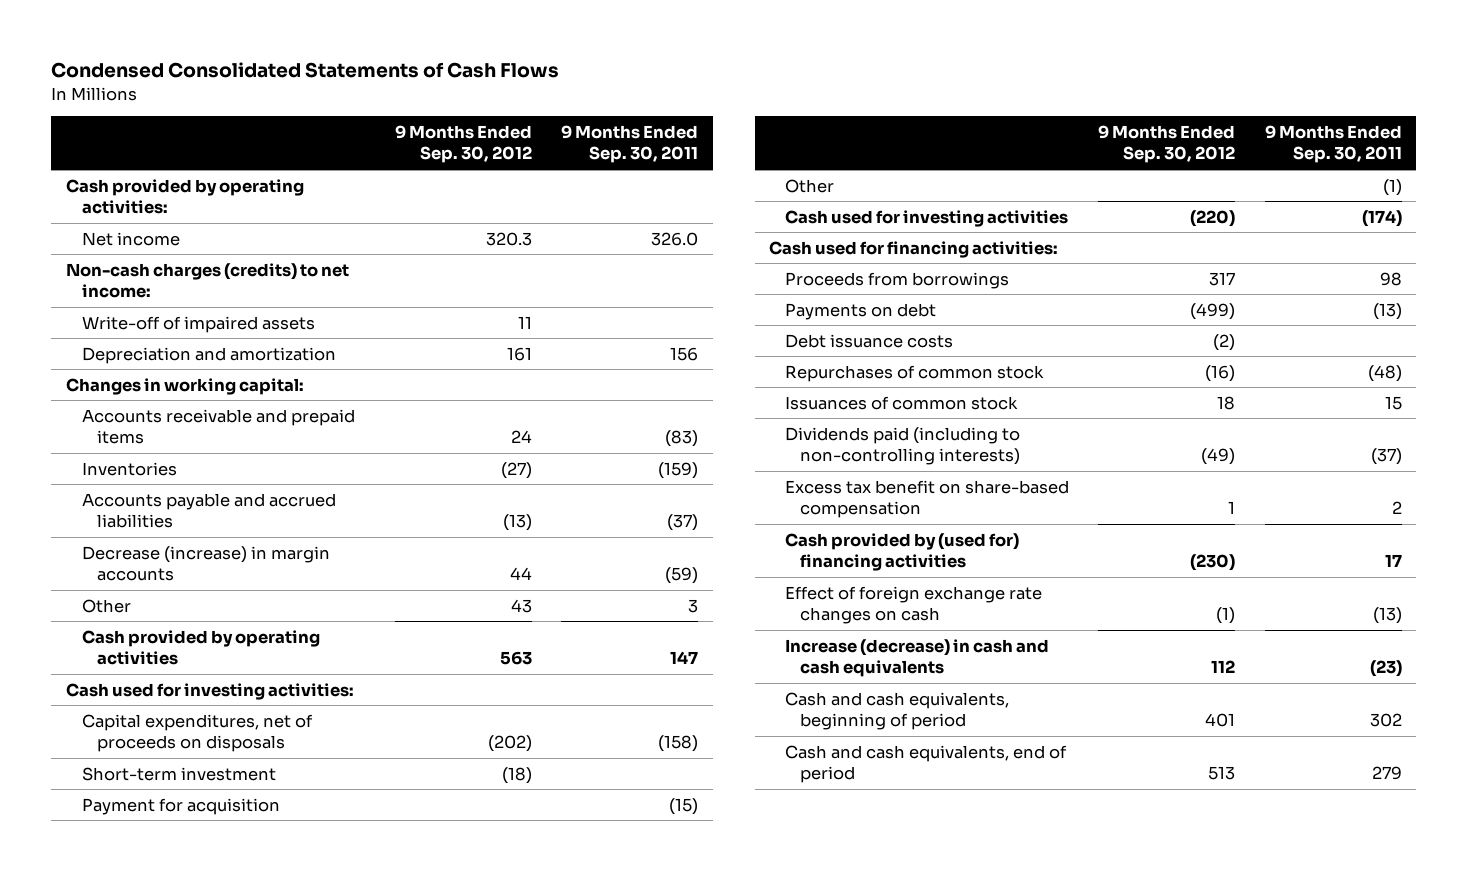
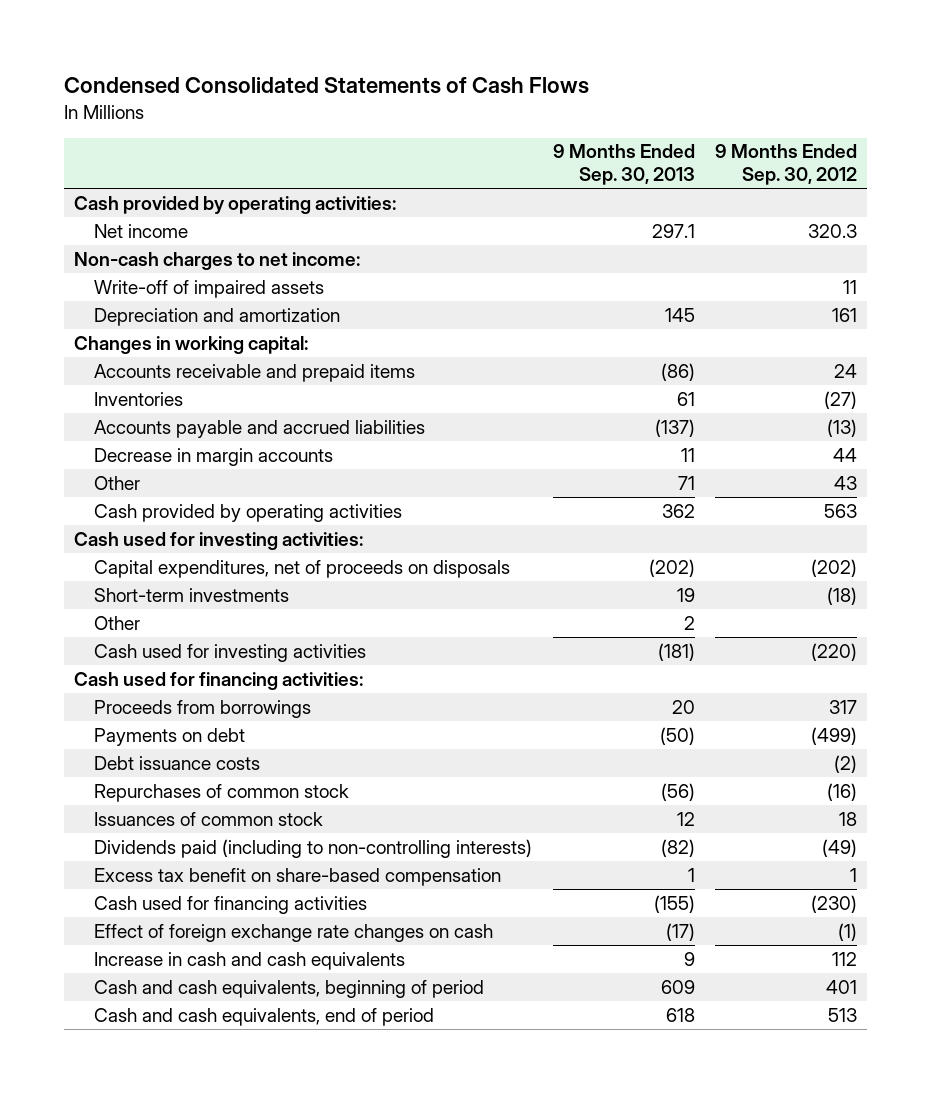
[561,124,699,164] 9 Months Ended Sep. 30, 2011 -> none
none -> [552,144,695,186] 9 Months Ended Sep. 30, 2013
[66,262,350,299] Non-cash charges (credits) to net income: -> [73,251,360,270] Non-cash charges to net income:
[81,545,330,582] Decrease (increase) in margin accounts -> [94,447,334,466] Decrease in margin accounts
[81,797,280,815] Payment for acquisition -> none
[81,766,276,781] Short-term investment -> [94,587,290,602] Short-term investments
[784,532,1019,572] Cash provided by (used for) financing activities -> [94,895,368,914] Cash used for financing activities
[784,638,1049,678] Increase (decrease) in cash and cash equivalents -> [94,951,406,970] Increase in cash and cash equivalents

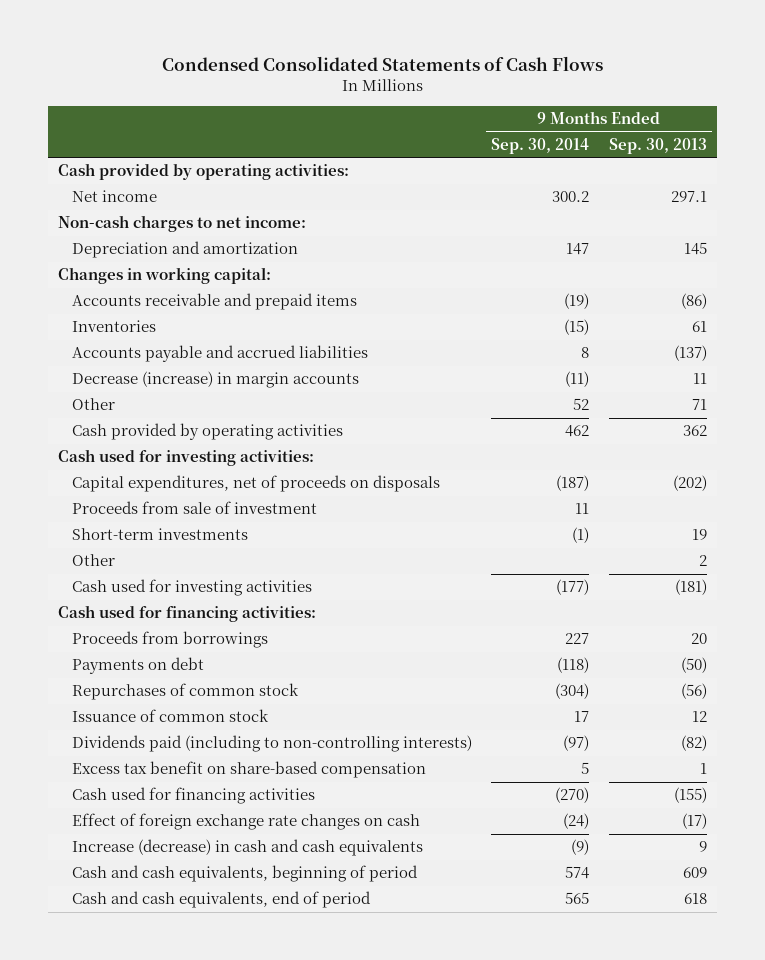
[714,144,857,186] 9 Months Ended Sep. 30, 2012 -> none
none -> [491,137,590,154] Sep. 30, 2014
[94,279,325,298] Write-off of impaired assets -> none
[94,447,334,466] Decrease in margin accounts -> [71,371,359,389] Decrease (increase) in margin accounts
none -> [71,501,317,515] Proceeds from sale of investment
[94,755,261,770] Debt issuance costs -> none
[94,811,324,826] Issuances of common stock -> [71,709,269,723] Issuance of common stock
[94,951,406,970] Increase in cash and cash equivalents -> [71,839,423,857] Increase (decrease) in cash and cash equivalents

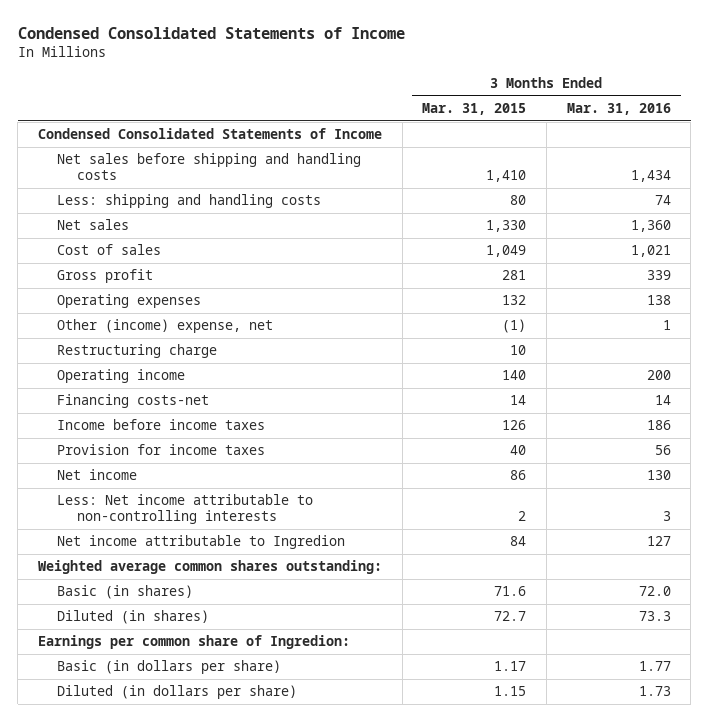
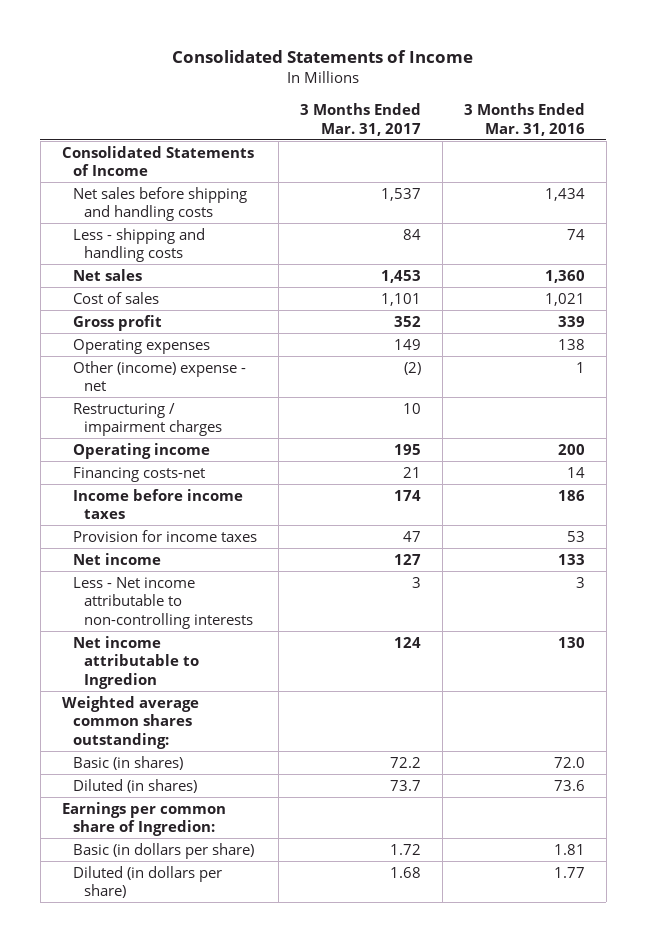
[17,26,405,39] Condensed Consolidated Statements of Income -> [172,50,474,64] Consolidated Statements of Income
[422,103,527,116] Mar. 31, 2015 -> none
none -> [299,102,421,136] 3 Months Ended Mar. 31, 2017
[37,128,382,140] Condensed Consolidated Statements of Income -> [61,145,254,177] Consolidated Statements of Income
[57,194,322,209] Less: shipping and handling costs -> [72,227,205,263] Less - shipping and handling costs
[57,344,218,359] Restructuring charge -> none
[57,319,274,334] Other (income) expense, net -> [72,360,246,392] Other (income) expense - net
none -> [72,402,223,437] Restructuring / impairment charges
[654,445,671,456] 56 -> [566,530,585,542] 53
[646,470,671,481] 130 -> [557,553,585,565] 133
[57,494,314,525] Less: Net income attributable to non-controlling interests -> [72,576,254,629] Less - Net income attributable to non-controlling interests
[646,536,671,547] 127 -> [557,636,585,648] 130
[638,611,671,622] 73.3 -> [553,779,585,791] 73.6
[638,661,671,672] 1.77 -> [553,843,585,855] 1.81
[638,686,671,697] 1.73 -> [553,866,585,878] 1.77

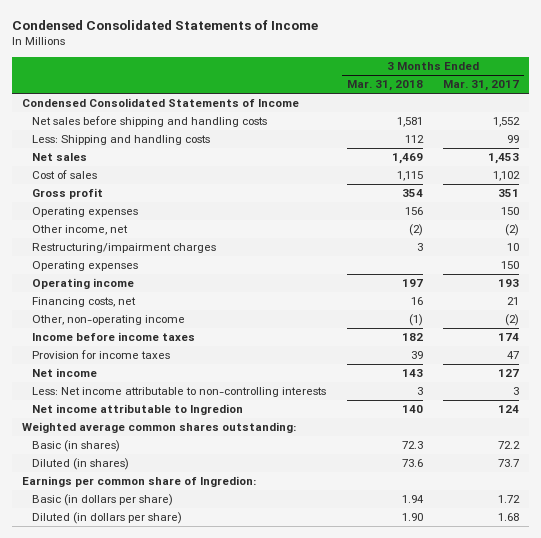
[172,50,474,64] Consolidated Statements of Income -> [11,19,318,30] Condensed Consolidated Statements of Income
[463,102,585,136] 3 Months Ended Mar. 31, 2016 -> none
none -> [346,80,423,92] Mar. 31, 2018
[61,145,254,177] Consolidated Statements of Income -> [22,98,300,108] Condensed Consolidated Statements of Income
[380,187,421,201] 1,537 -> [492,117,520,128] 1,552
[72,227,205,263] Less - shipping and handling costs -> [32,135,211,146] Less: Shipping and handling costs
[402,228,421,240] 84 -> [506,135,519,144] 99
[380,292,421,306] 1,101 -> [492,171,520,182] 1,102
[393,315,421,327] 352 -> [497,189,519,198] 351
[393,338,421,350] 149 -> [500,207,519,216] 150
[72,360,246,392] Other (income) expense - net -> [32,225,129,236] Other income, net
[72,402,223,437] Restructuring / impairment charges -> [32,243,217,254] Restructuring/impairment charges
none -> [32,261,139,272] Operating expenses
[393,443,421,455] 195 -> [497,279,519,288] 193
[72,466,205,482] Financing costs-net -> [32,297,137,308] Financing costs, net
none -> [32,315,186,326] Other, non-operating income
[72,576,254,629] Less - Net income attributable to non-controlling interests -> [32,387,327,398] Less: Net income attributable to non-controlling interests

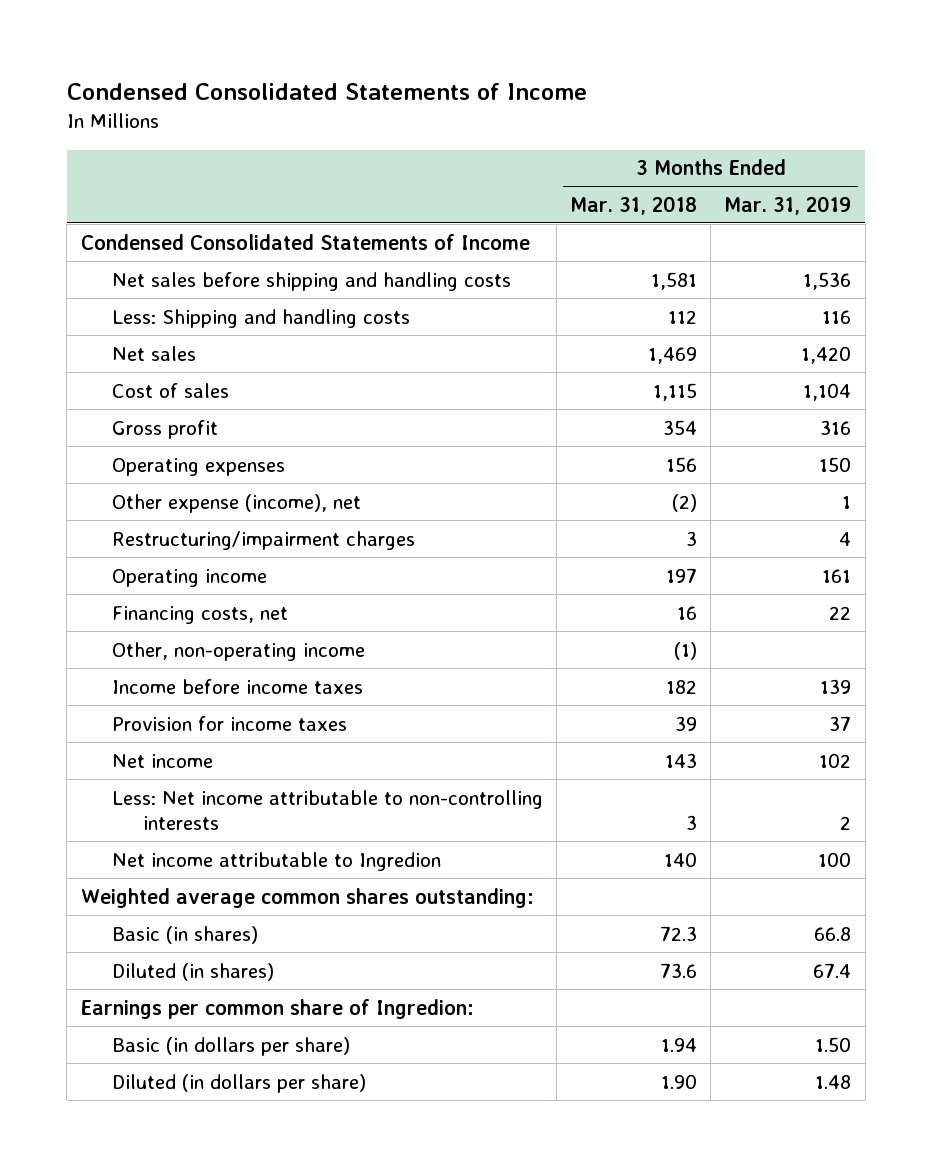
[442,80,519,92] Mar. 31, 2017 -> none
none -> [724,195,852,215] Mar. 31, 2019
[32,225,129,236] Other income, net -> [111,493,361,513] Other expense (income), net
[32,261,139,272] Operating expenses -> none

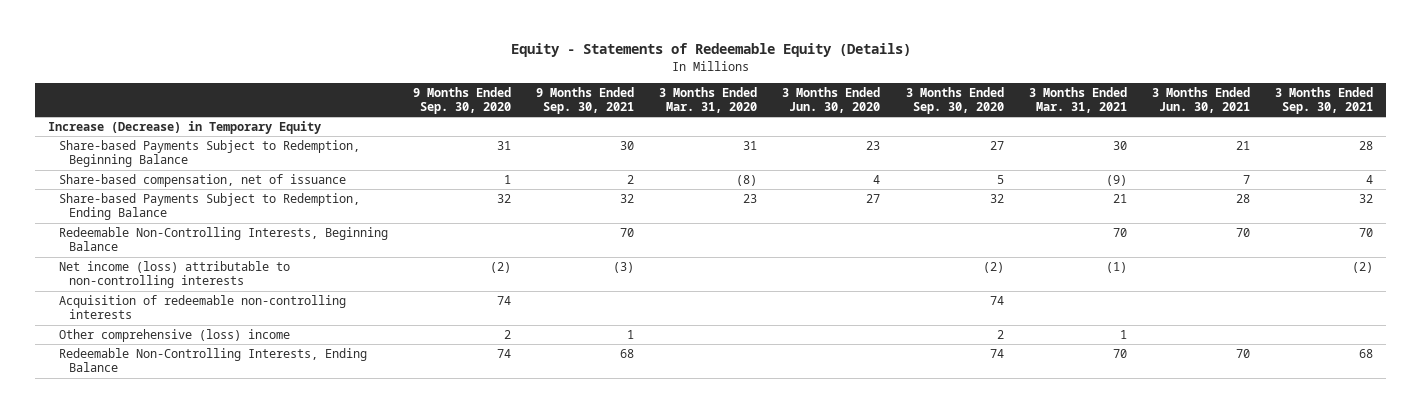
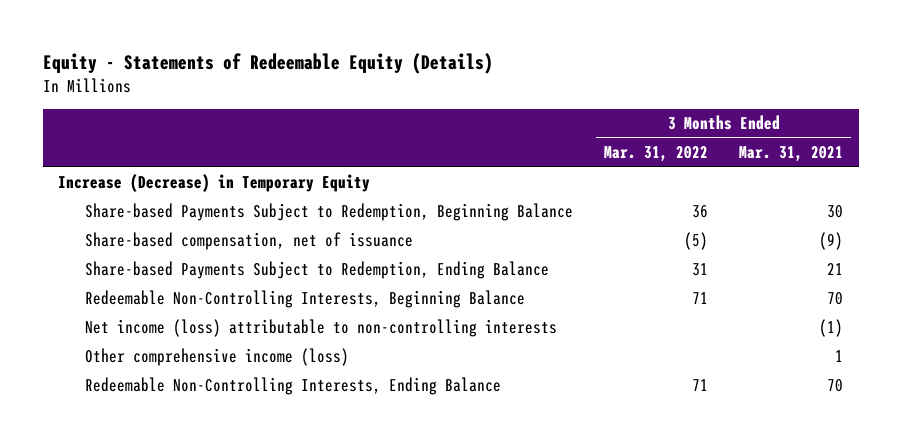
[412,86,511,115] 9 Months Ended Sep. 30, 2020 -> none
[535,86,634,115] 9 Months Ended Sep. 30, 2021 -> none
[659,86,758,114] 3 Months Ended Mar. 31, 2020 -> none
[782,86,881,114] 3 Months Ended Jun. 30, 2020 -> none
[905,86,1004,115] 3 Months Ended Sep. 30, 2020 -> none
[1152,86,1251,114] 3 Months Ended Jun. 30, 2021 -> none
[1275,86,1374,115] 3 Months Ended Sep. 30, 2021 -> none
none -> [604,146,709,163] Mar. 31, 2022
[58,295,346,320] Acquisition of redeemable non-controlling interests -> none
[58,329,290,343] Other comprehensive (loss) income -> [85,348,350,367] Other comprehensive income (loss)

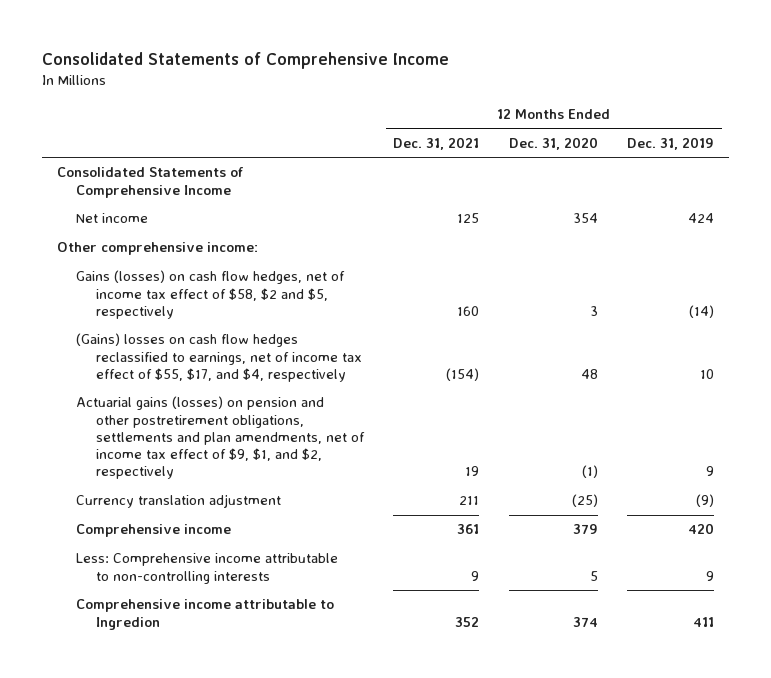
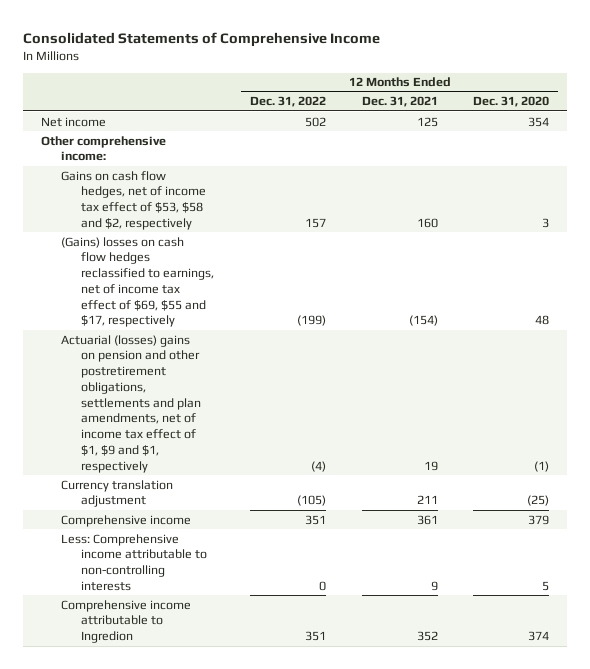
[627,136,715,150] Dec. 31, 2019 -> none
none -> [249,96,326,108] Dec. 31, 2022
[57,167,245,198] Consolidated Statements of Comprehensive Income -> none
[76,270,346,319] Gains (losses) on cash flow hedges, net of income tax effect of $58, $2 and $5, respectively -> [61,170,207,230] Gains on cash flow hedges, net of income tax effect of $53, $58 and $2, respectively
[76,333,362,382] (Gains) losses on cash flow hedges reclassified to earnings, net of income tax effect of $55, $17, and $4, respectively -> [61,236,215,328] (Gains) losses on cash flow hedges reclassified to earnings, net of income tax effect of $69, $55 and $17, respectively
[76,396,365,480] Actuarial gains (losses) on pension and other postretirement obligations, settlements and plan amendments, net of income tax effect of $9, $1, and $2, respectively -> [61,334,202,473] Actuarial (losses) gains on pension and other postretirement obligations, settlements and plan amendments, net of income tax effect of $1, $9 and $1, respectively

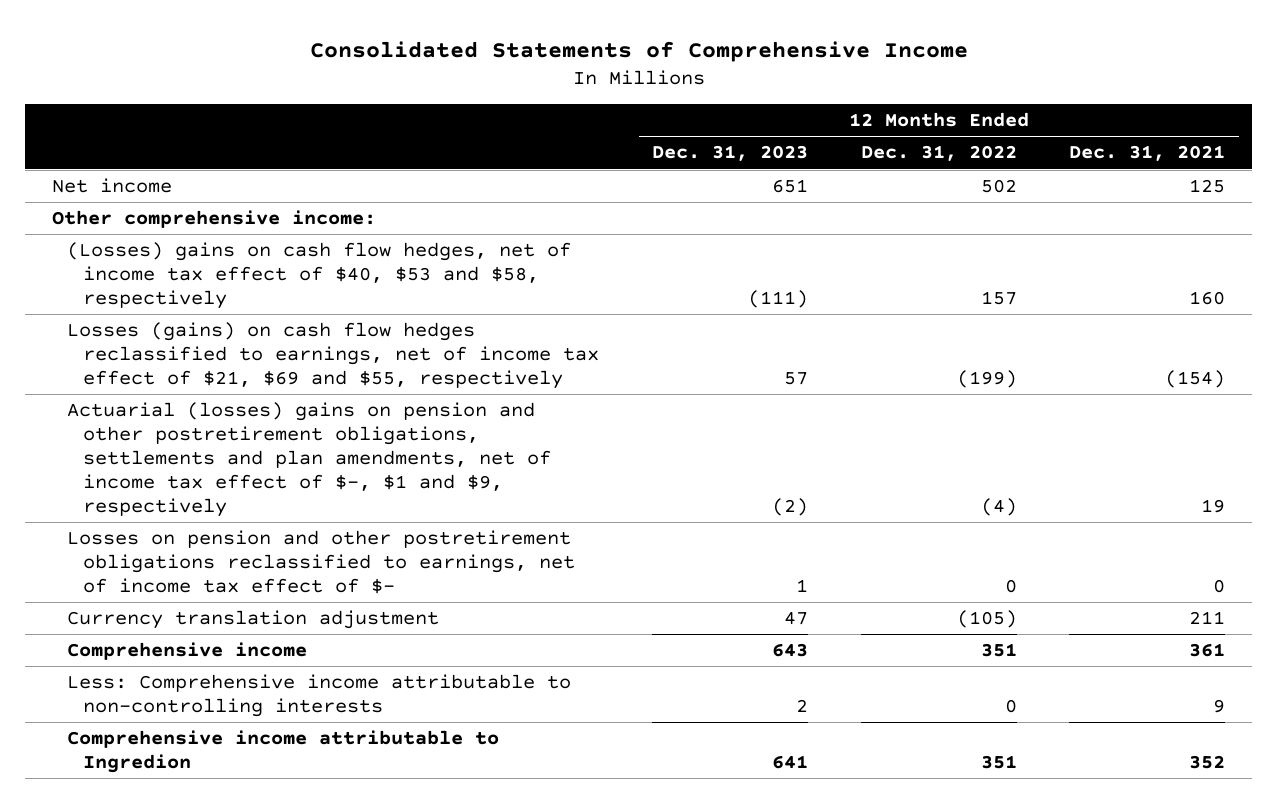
[473,96,550,108] Dec. 31, 2020 -> none
none -> [651,145,808,162] Dec. 31, 2023
[61,170,207,230] Gains on cash flow hedges, net of income tax effect of $53, $58 and $2, respectively -> [67,242,572,309] (Losses) gains on cash flow hedges, net of income tax effect of $40, $53 and $58, respectively
[61,236,215,328] (Gains) losses on cash flow hedges reclassified to earnings, net of income tax effect of $69, $55 and $17, respectively -> [67,322,600,389] Losses (gains) on cash flow hedges reclassified to earnings, net of income tax effect of $21, $69 and $55, respectively
[61,334,202,473] Actuarial (losses) gains on pension and other postretirement obligations, settlements and plan amendments, net of income tax effect of $1, $9 and $1, respectively -> [67,402,552,517] Actuarial (losses) gains on pension and other postretirement obligations, settlements and plan amendments, net of income tax effect of $-, $1 and $9, respectively
none -> [67,530,576,594] Losses on pension and other postretirement obligations reclassified to earnings, net of income tax effect of $-

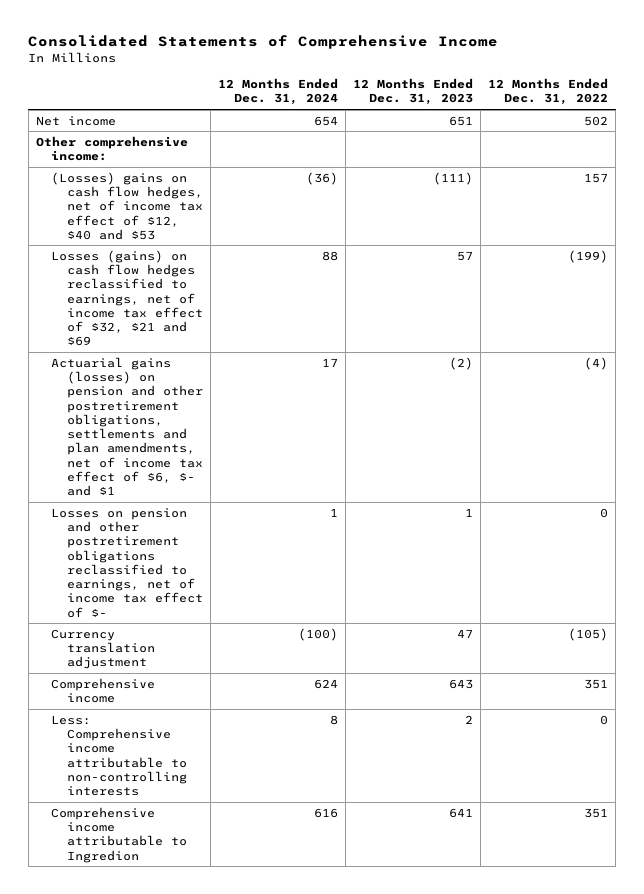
[1069,145,1226,162] Dec. 31, 2021 -> none
none -> [218,78,339,106] 12 Months Ended Dec. 31, 2024
[67,242,572,309] (Losses) gains on cash flow hedges, net of income tax effect of $40, $53 and $58, respectively -> [51,171,204,240] (Losses) gains on cash flow hedges, net of income tax effect of $12, $40 and $53
[67,322,600,389] Losses (gains) on cash flow hedges reclassified to earnings, net of income tax effect of $21, $69 and $55, respectively -> [51,249,204,347] Losses (gains) on cash flow hedges reclassified to earnings, net of income tax effect of $32, $21 and $69
[67,402,552,517] Actuarial (losses) gains on pension and other postretirement obligations, settlements and plan amendments, net of income tax effect of $-, $1 and $9, respectively -> [51,356,204,497] Actuarial gains (losses) on pension and other postretirement obligations, settlements and plan amendments, net of income tax effect of $6, $- and $1

